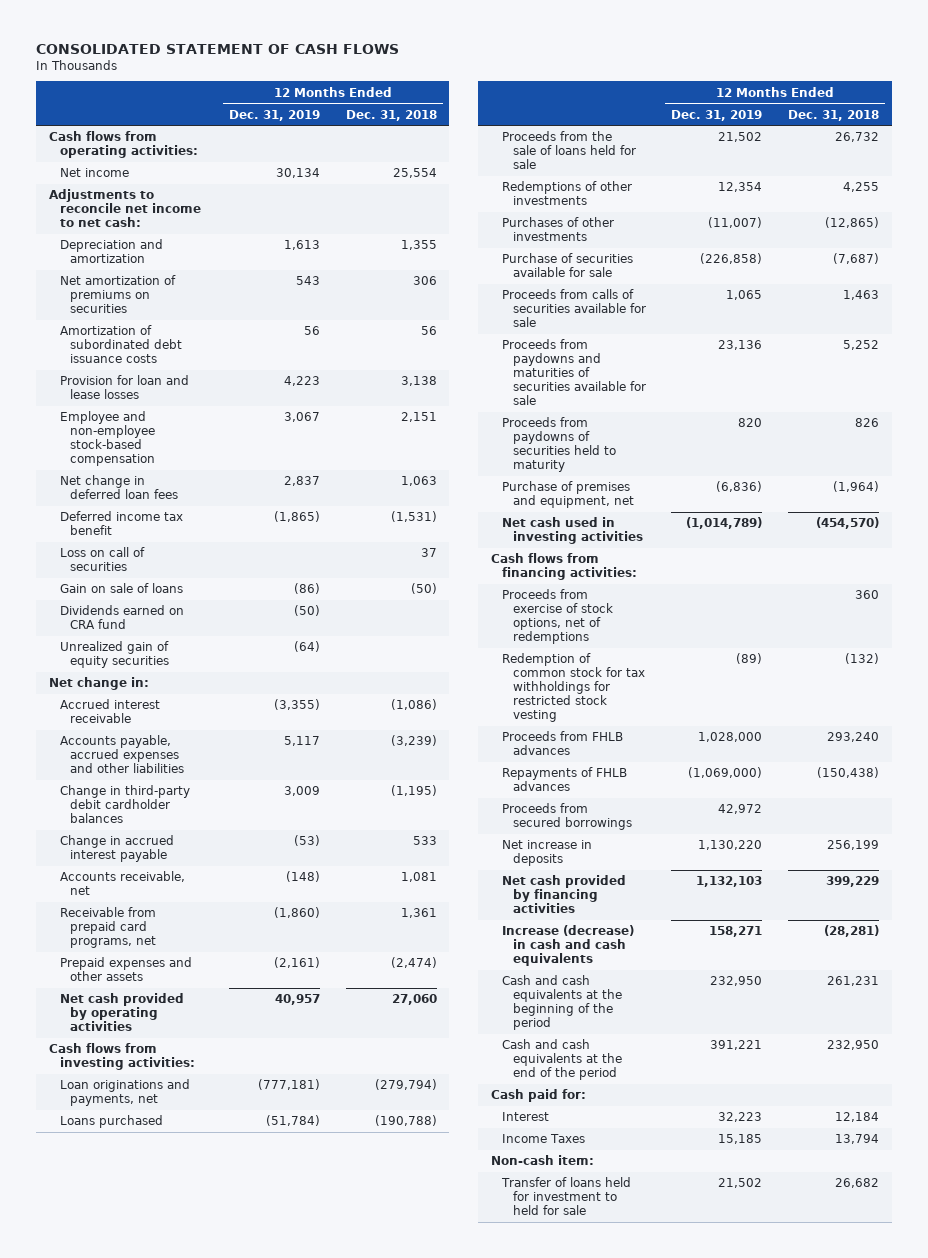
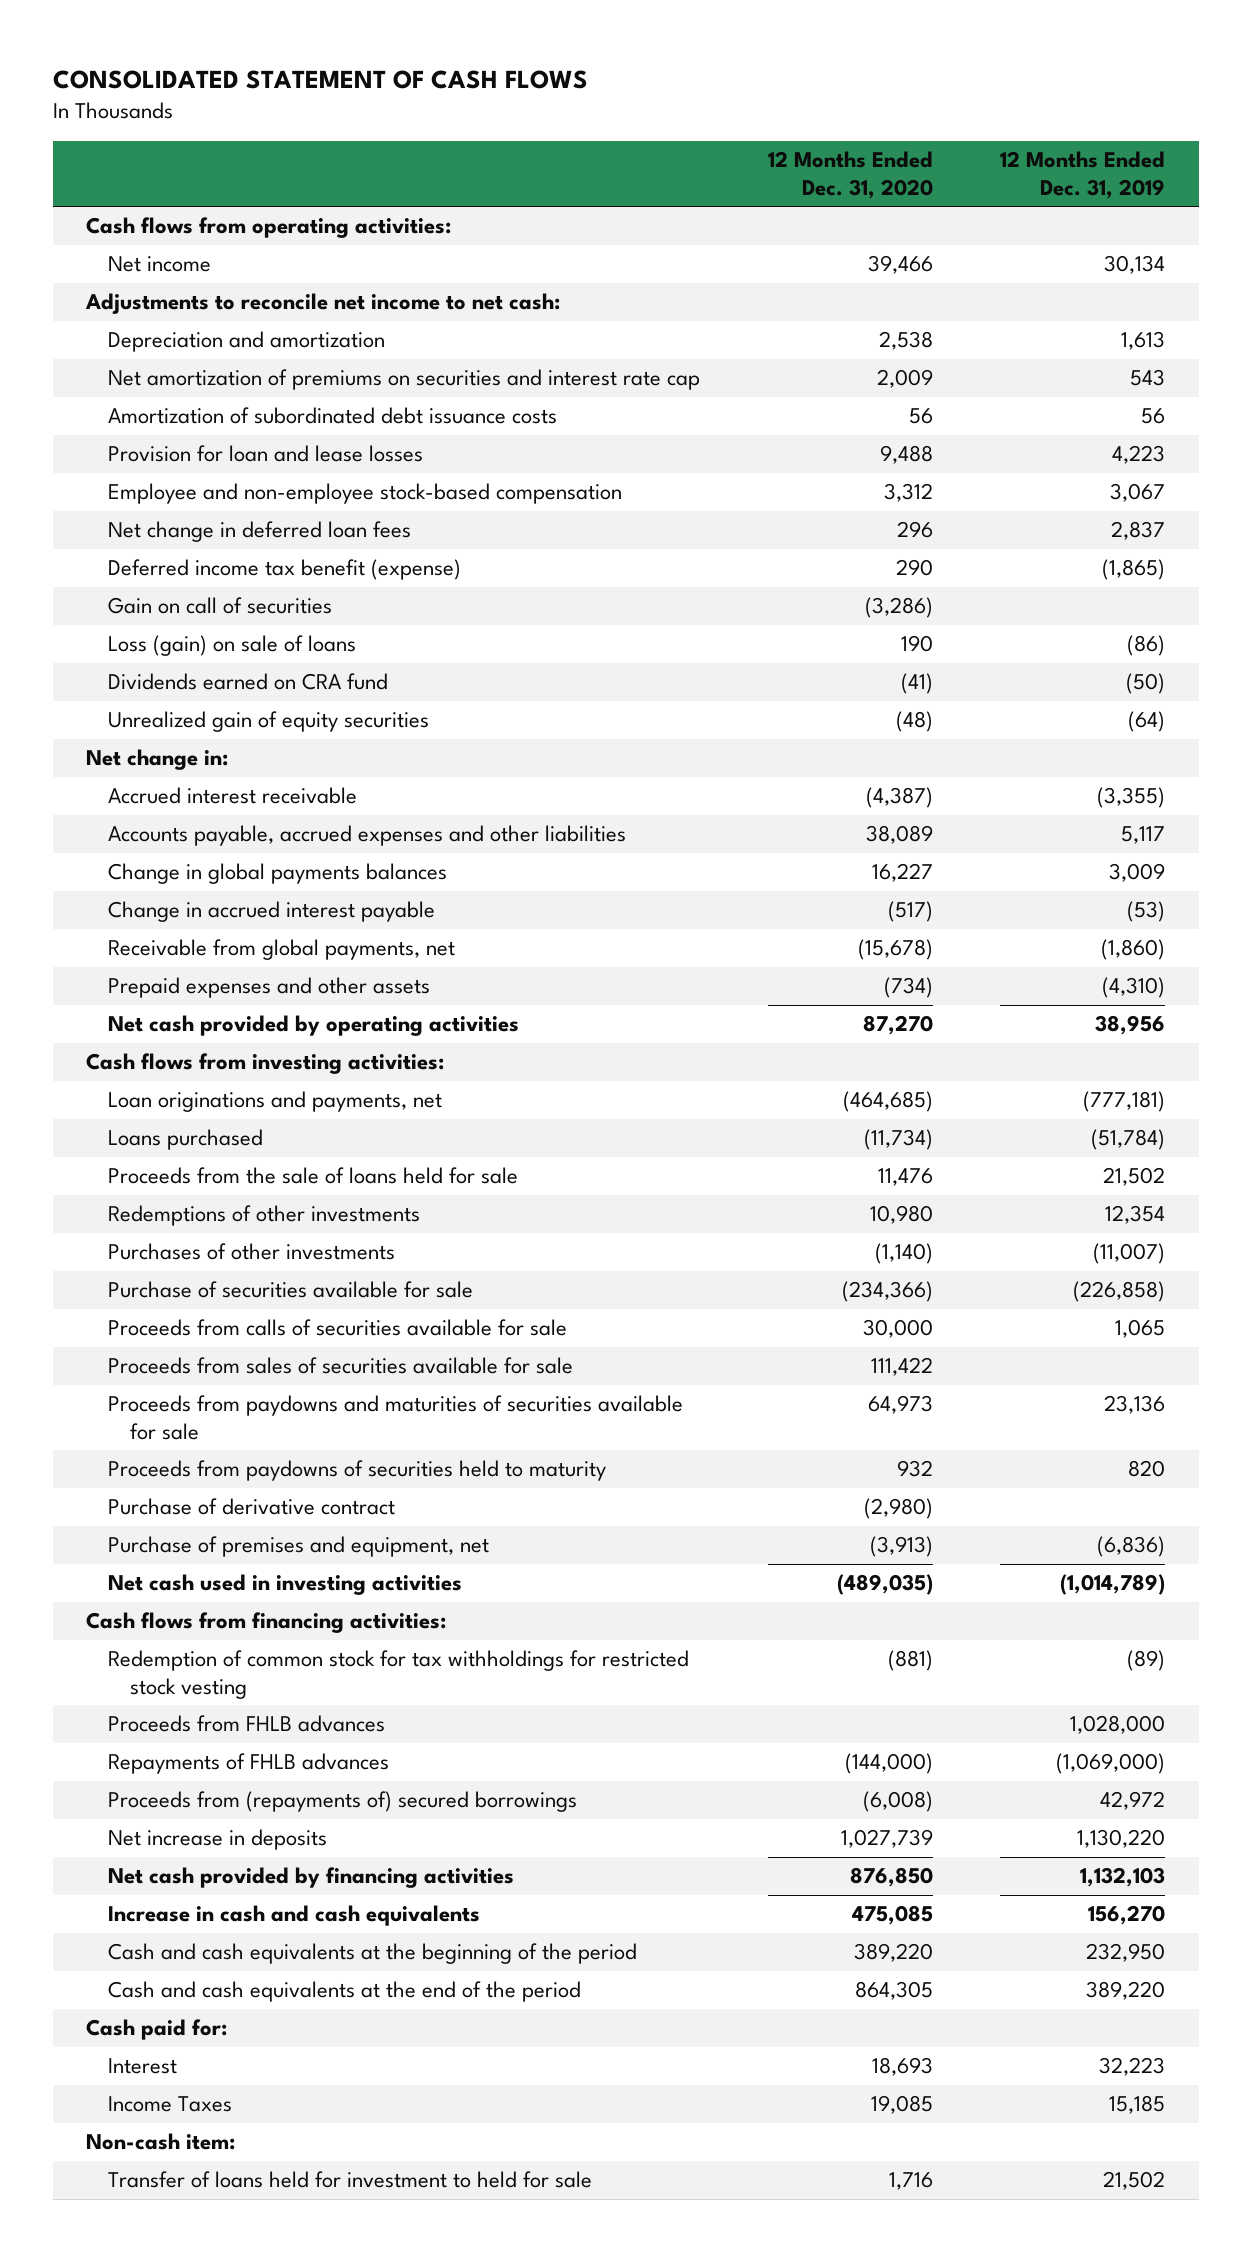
[345,109,437,121] Dec. 31, 2018 -> none
none -> [767,151,933,199] 12 Months Ended Dec. 31, 2020
[59,275,176,314] Net amortization of premiums on securities -> [108,369,701,391] Net amortization of premiums on securities and interest rate cap
[59,511,183,536] Deferred income tax benefit -> [108,559,462,581] Deferred income tax benefit (expense)
[59,547,145,572] Loss on call of securities -> [108,597,333,615] Gain on call of securities
[59,583,183,594] Gain on sale of loans -> [108,635,357,657] Loss (gain) on sale of loans
[59,785,190,824] Change in third-party debit cardholder balances -> none
none -> [108,863,448,885] Change in global payments balances
[59,871,185,896] Accounts receivable, net -> none
[59,907,157,949] Receivable from prepaid card programs, net -> [108,939,456,961] Receivable from global payments, net
[274,957,321,969] (2,161) -> [1101,977,1165,999] (4,310)
[275,994,321,1006] 40,957 -> [1094,1015,1165,1036] 38,956
none -> [108,1357,574,1375] Proceeds from sales of securities available for sale
none -> [108,1498,396,1516] Purchase of derivative contract
[501,589,613,645] Proceeds from exercise of stock options, net of redemptions -> none
[501,803,632,831] Proceeds from secured borrowings -> [108,1791,578,1813] Proceeds from (repayments of) secured borrowings
[501,925,634,967] Increase (decrease) in cash and cash equivalents -> [108,1905,481,1927] Increase in cash and cash equivalents
[709,926,763,938] 158,271 -> [1087,1905,1165,1926] 156,270
[710,1040,763,1051] 391,221 -> [1085,1981,1165,2001] 389,220

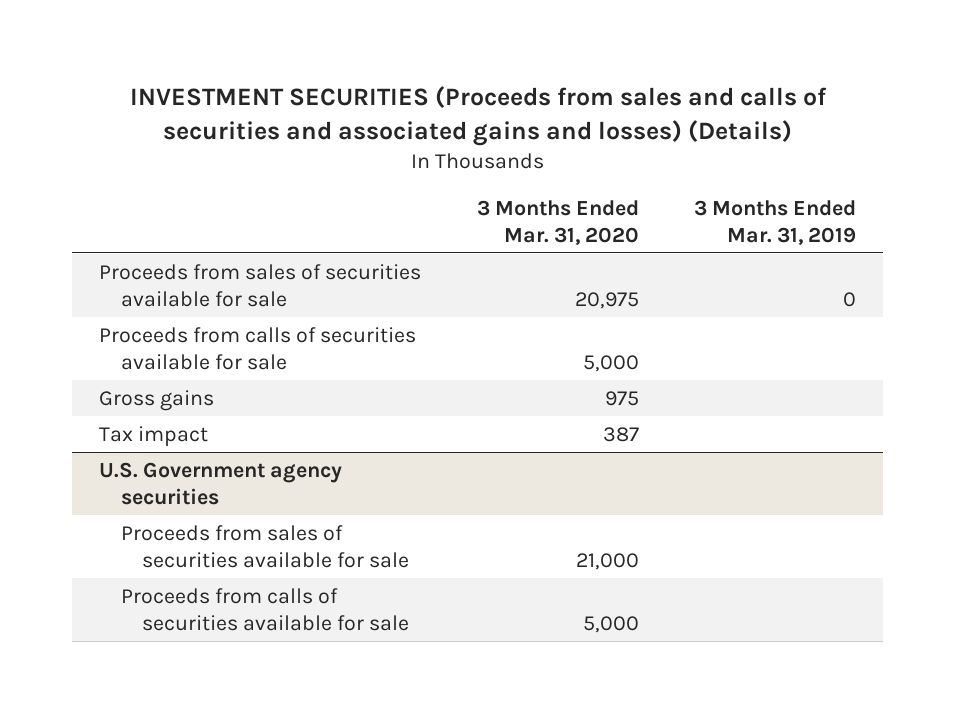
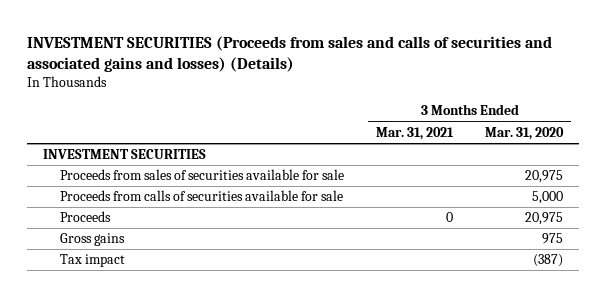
[693,199,856,245] 3 Months Ended Mar. 31, 2019 -> none
none -> [376,126,455,140] Mar. 31, 2021
none -> [43,149,207,160] INVESTMENT SECURITIES
none -> [60,211,112,223] Proceeds
[99,461,343,505] U.S. Government agency securities -> none
[120,524,410,568] Proceeds from sales of securities available for sale -> none
[120,587,410,631] Proceeds from calls of securities available for sale -> none
[602,426,639,442] 387 -> [533,254,564,268] (387)

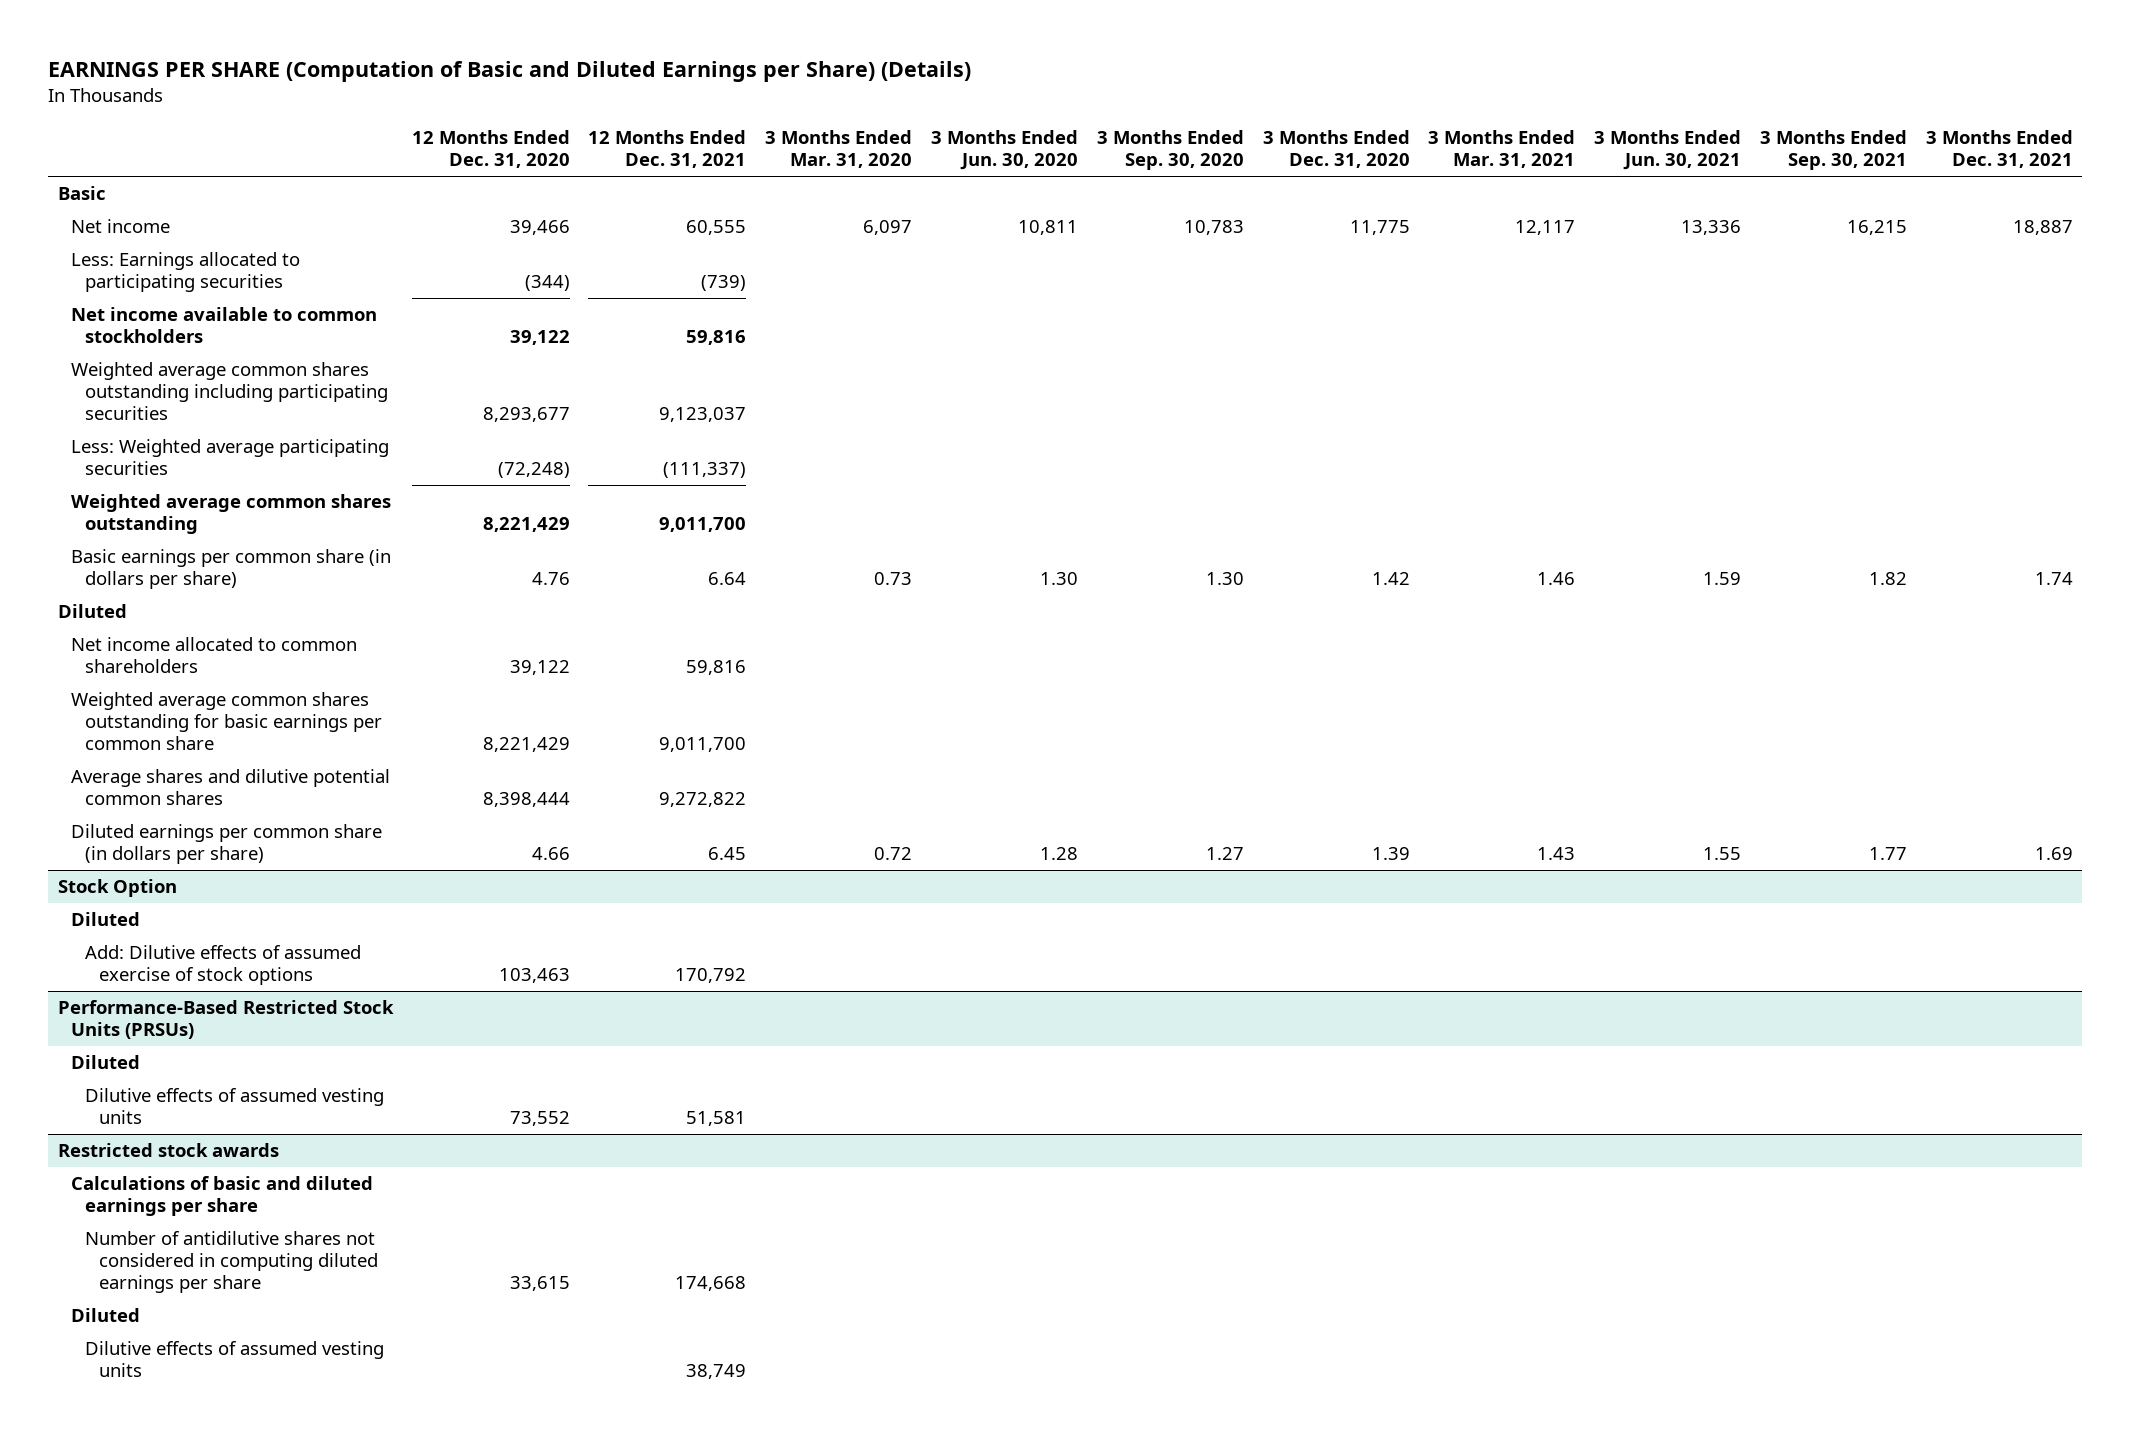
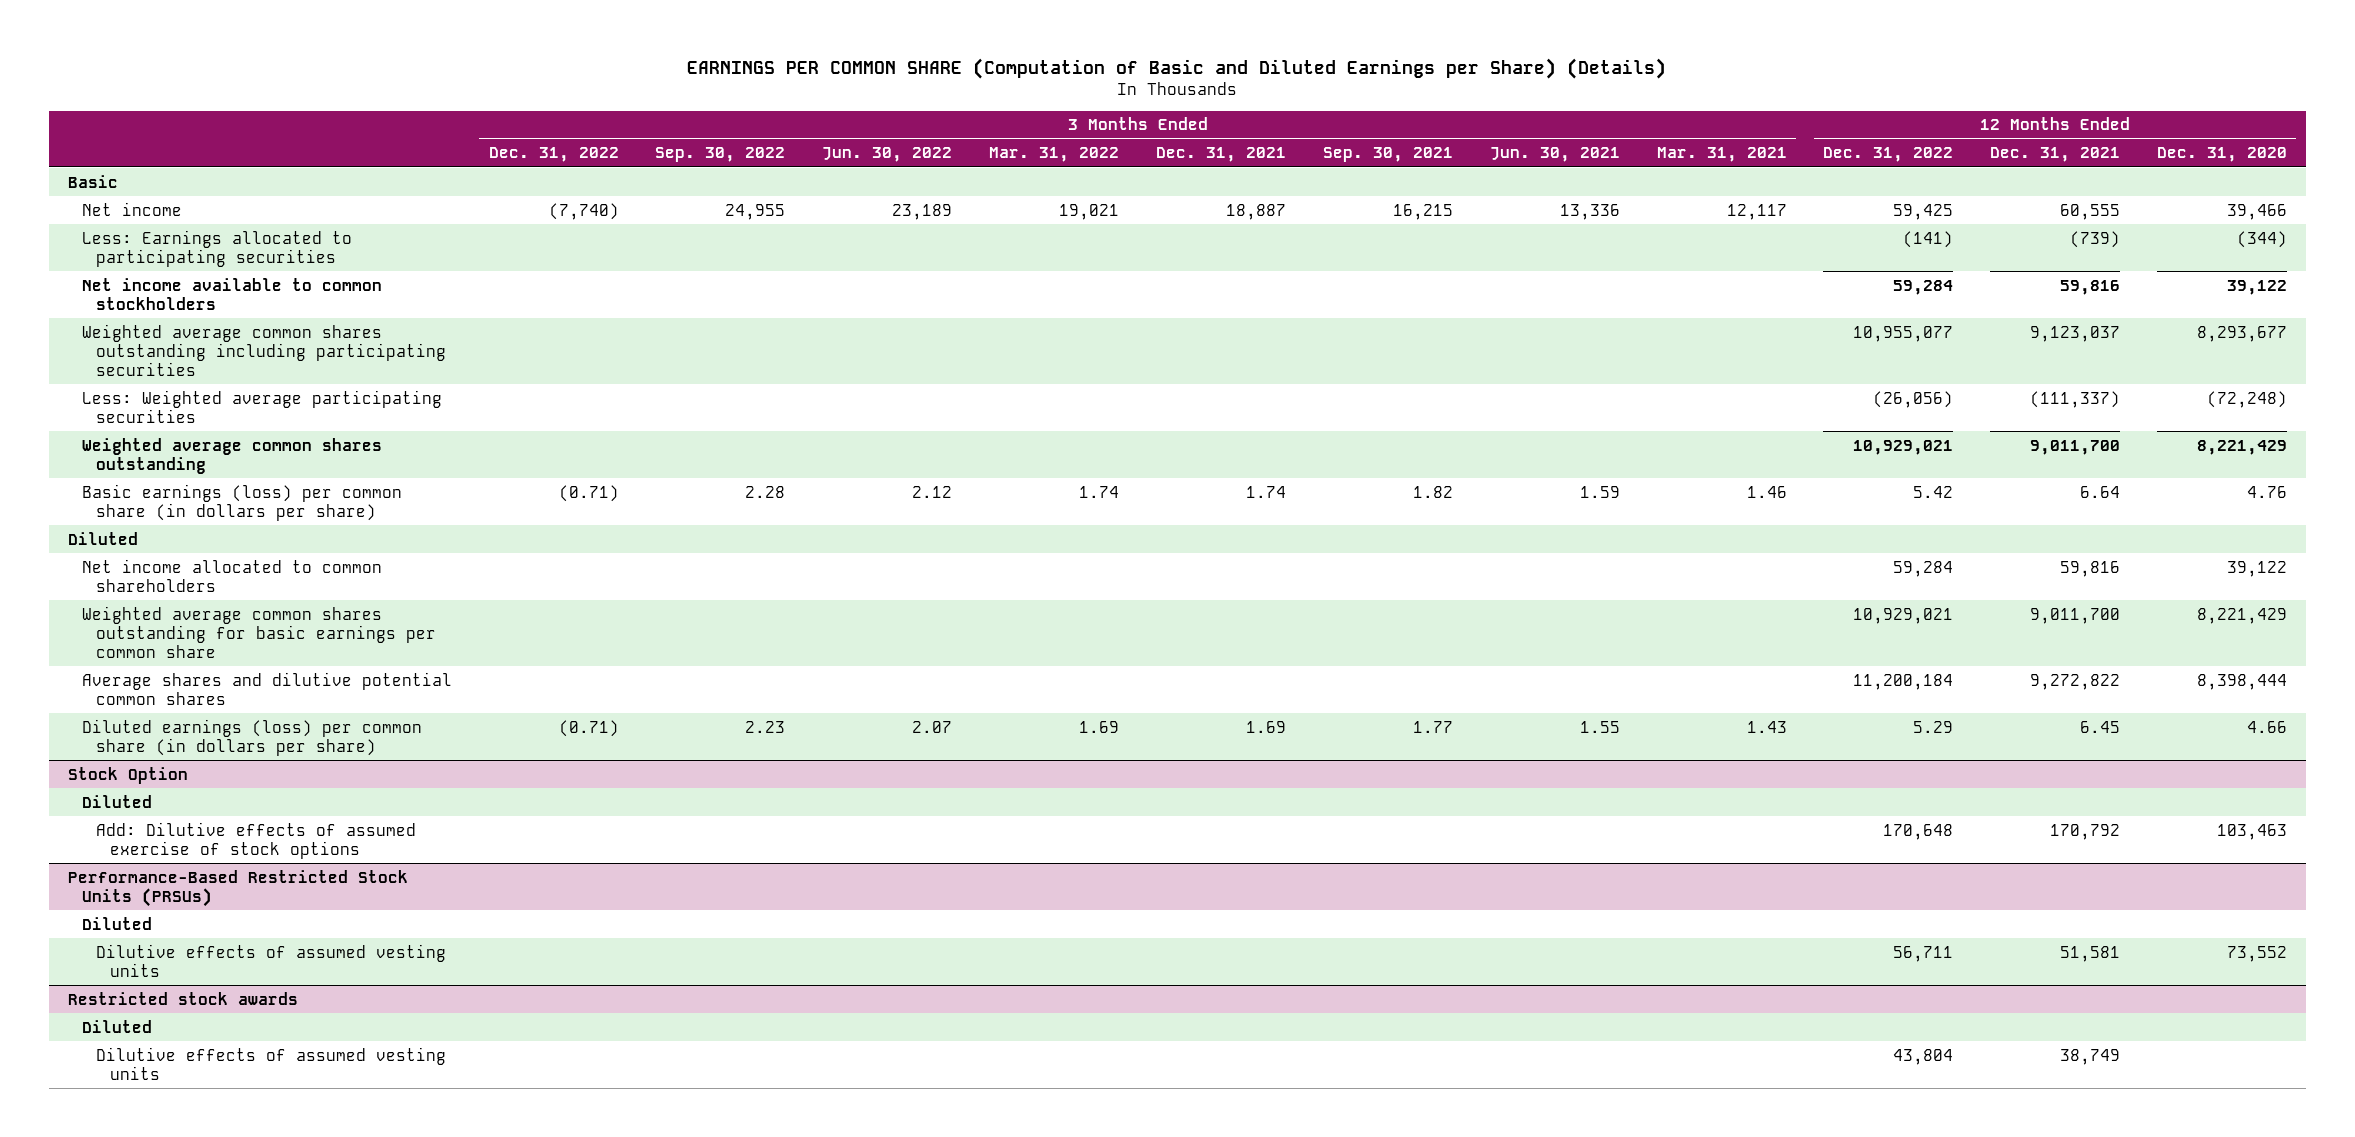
[48,61,972,83] EARNINGS PER SHARE (Computation of Basic and Diluted Earnings per Share) (Details) -> [687,57,1667,79] EARNINGS PER COMMON SHARE (Computation of Basic and Diluted Earnings per Share) (Details)
[765,130,913,168] 3 Months Ended Mar. 31, 2020 -> none
[930,130,1078,170] 3 Months Ended Jun. 30, 2020 -> none
[1096,130,1244,170] 3 Months Ended Sep. 30, 2020 -> none
[1262,130,1410,168] 3 Months Ended Dec. 31, 2020 -> none
none -> [488,147,619,163] Dec. 31, 2022
none -> [655,147,786,163] Sep. 30, 2022
none -> [822,147,953,163] Jun. 30, 2022
none -> [989,147,1120,163] Mar. 31, 2022
none -> [1823,147,1954,163] Dec. 31, 2022
[71,549,392,590] Basic earnings per common share (in dollars per share) -> [81,483,402,521] Basic earnings (loss) per common share (in dollars per share)
[71,824,383,865] Diluted earnings per common share (in dollars per share) -> [81,718,422,756] Diluted earnings (loss) per common share (in dollars per share)
[71,1176,374,1217] Calculations of basic and diluted earnings per share -> none
[85,1231,378,1294] Number of antidilutive shares not considered in computing diluted earnings per share -> none

